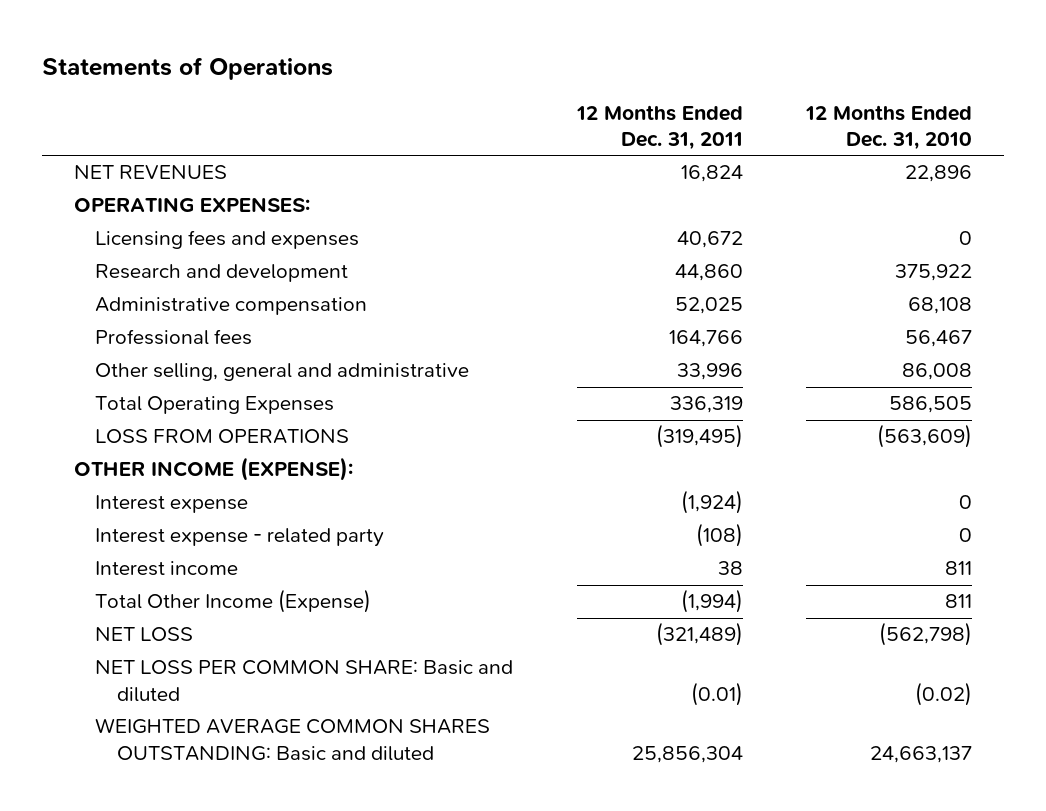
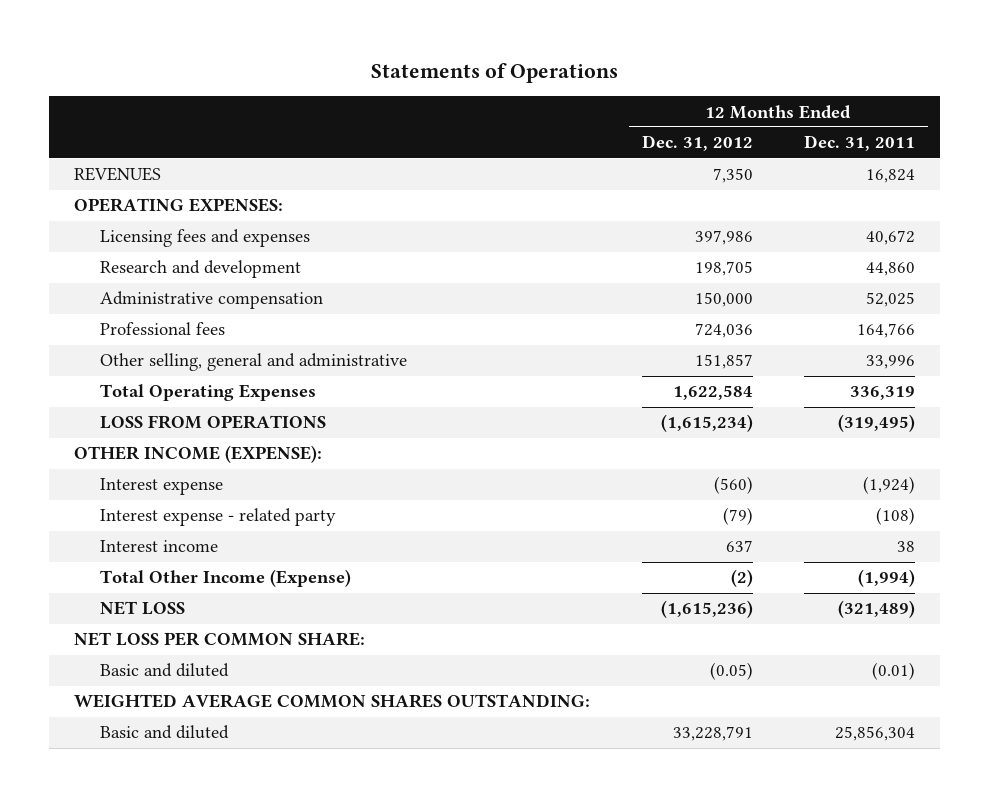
[804,104,972,151] 12 Months Ended Dec. 31, 2010 -> none
none -> [641,135,753,152] Dec. 31, 2012
[74,165,228,180] NET REVENUES -> [74,167,162,182] REVENUES
none -> [74,632,366,647] NET LOSS PER COMMON SHARE:
[95,660,514,702] NET LOSS PER COMMON SHARE: Basic and diluted -> [100,663,230,678] Basic and diluted
none -> [74,694,591,709] WEIGHTED AVERAGE COMMON SHARES OUTSTANDING:
[95,718,491,761] WEIGHTED AVERAGE COMMON SHARES OUTSTANDING: Basic and diluted -> [100,725,230,740] Basic and diluted

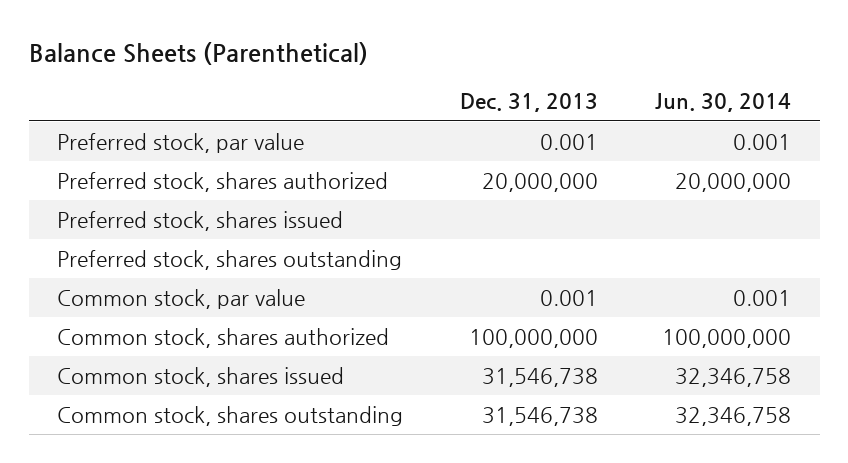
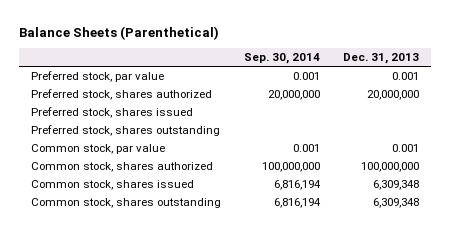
[655,93,792,113] Jun. 30, 2014 -> none
none -> [243,53,320,65] Sep. 30, 2014
[482,367,599,387] 31,546,738 -> [373,179,420,190] 6,309,348
[482,406,599,426] 31,546,738 -> [373,197,420,208] 6,309,348

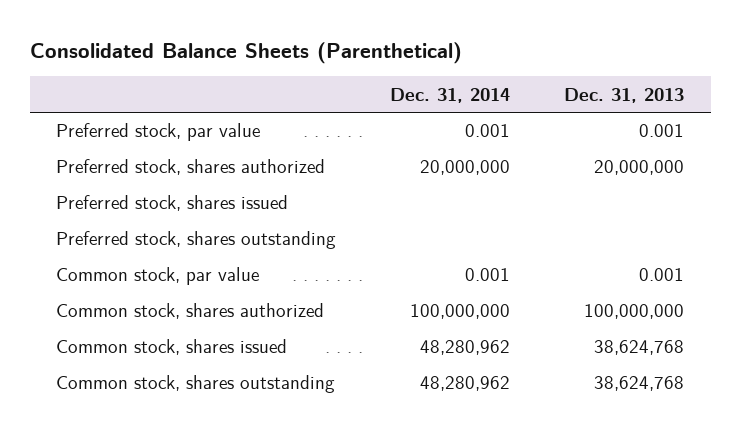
[19,25,220,40] Balance Sheets (Parenthetical) -> [29,41,462,64] Consolidated Balance Sheets (Parenthetical)
[243,53,320,65] Sep. 30, 2014 -> none
none -> [390,87,511,103] Dec. 31, 2014
[373,179,420,190] 6,309,348 -> [594,340,685,356] 38,624,768
[373,197,420,208] 6,309,348 -> [594,376,685,392] 38,624,768

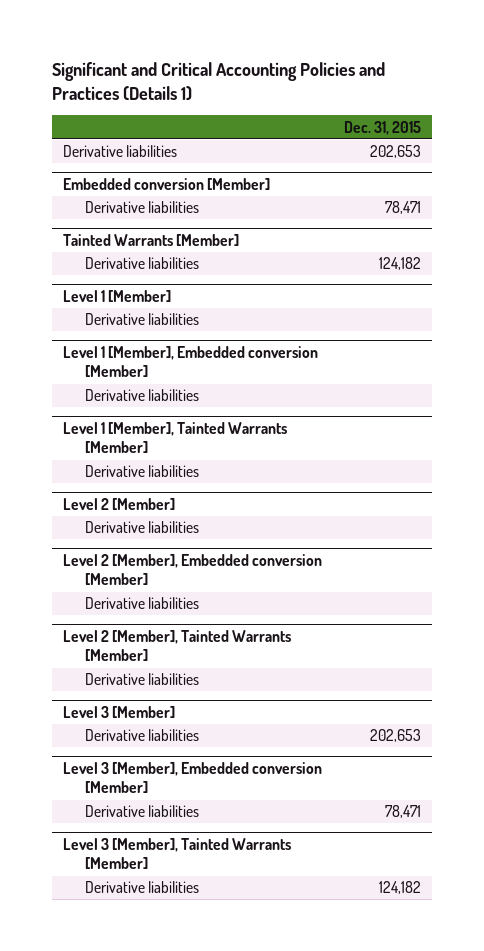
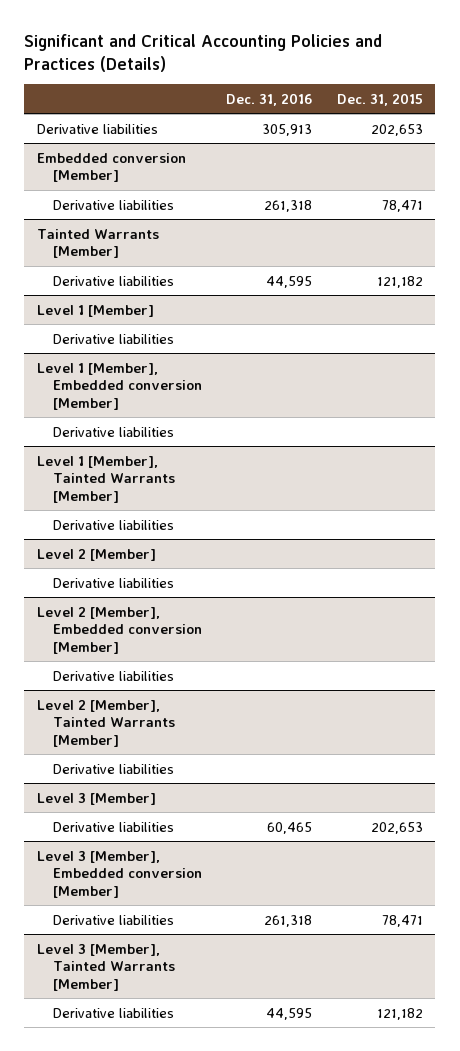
[51,61,385,101] Significant and Critical Accounting Policies and Practices (Details 1) -> [24,33,383,72] Significant and Critical Accounting Policies and Practices (Details)
none -> [226,92,313,106] Dec. 31, 2016
[378,257,421,271] 124,182 -> [377,275,424,288] 121,182
[378,881,421,895] 124,182 -> [377,1007,424,1020] 121,182

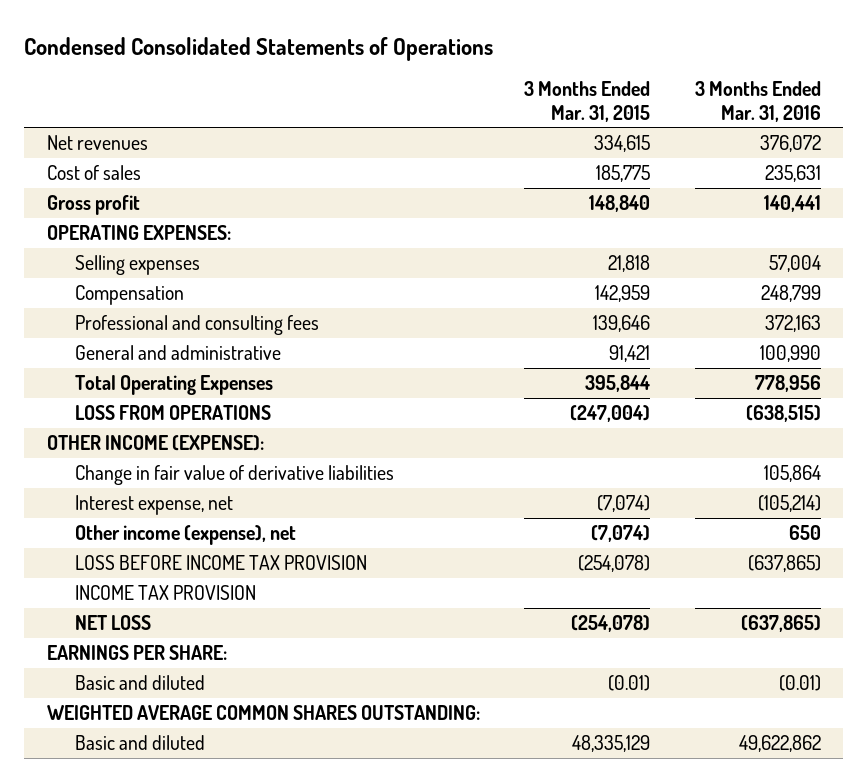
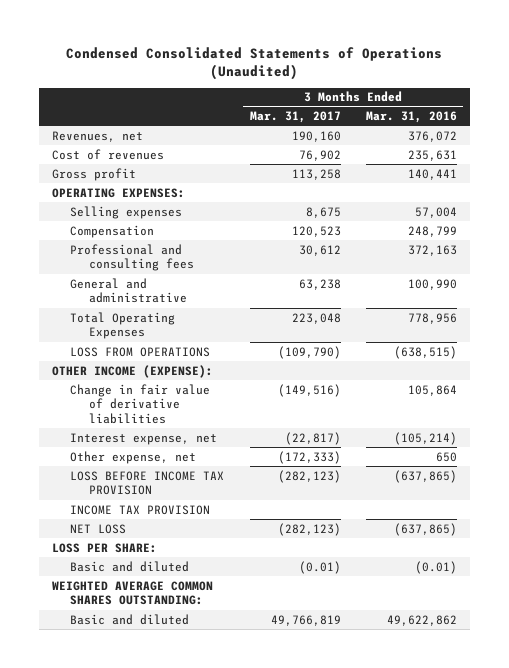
[24,36,494,61] Condensed Consolidated Statements of Operations -> [66,46,443,80] Condensed Consolidated Statements of Operations (Unaudited)
[524,81,651,122] 3 Months Ended Mar. 31, 2015 -> none
none -> [249,111,341,124] Mar. 31, 2017
[46,135,148,151] Net revenues -> [51,130,143,142] Revenues, net
[46,165,141,181] Cost of sales -> [51,148,164,160] Cost of revenues
[74,525,296,546] Other income (expense), net -> [70,450,197,464] Other expense, net
[46,645,227,661] EARNINGS PER SHARE: -> [51,542,157,553] LOSS PER SHARE:

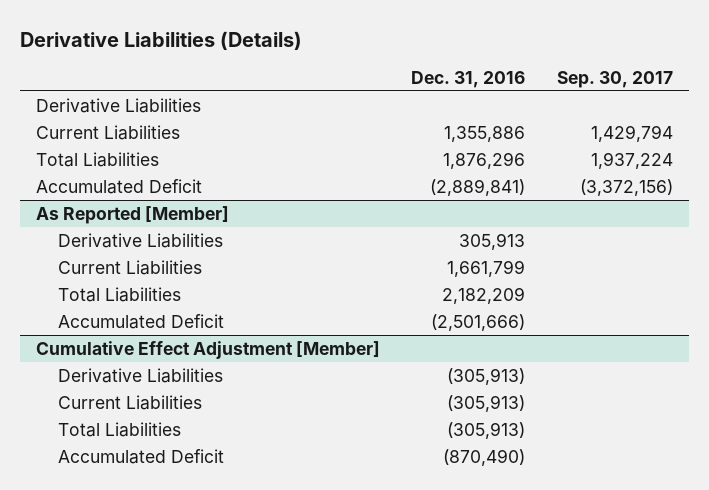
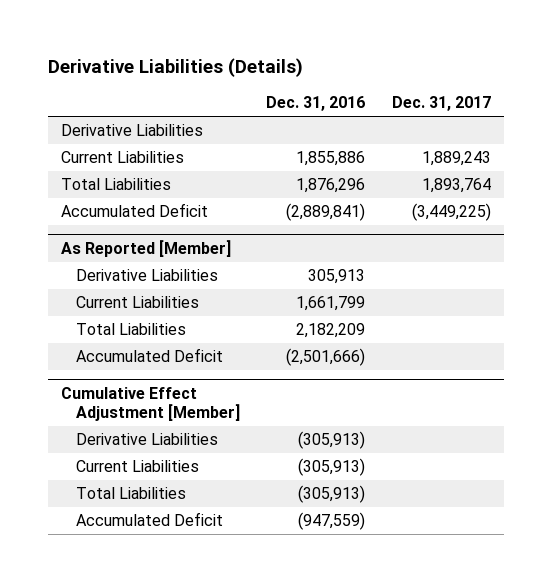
[556,70,673,88] Sep. 30, 2017 -> none
none -> [391,96,491,112] Dec. 31, 2017
[444,125,526,142] 1,355,886 -> [296,151,366,167] 1,855,886
[443,448,526,466] (870,490) -> [298,512,366,531] (947,559)

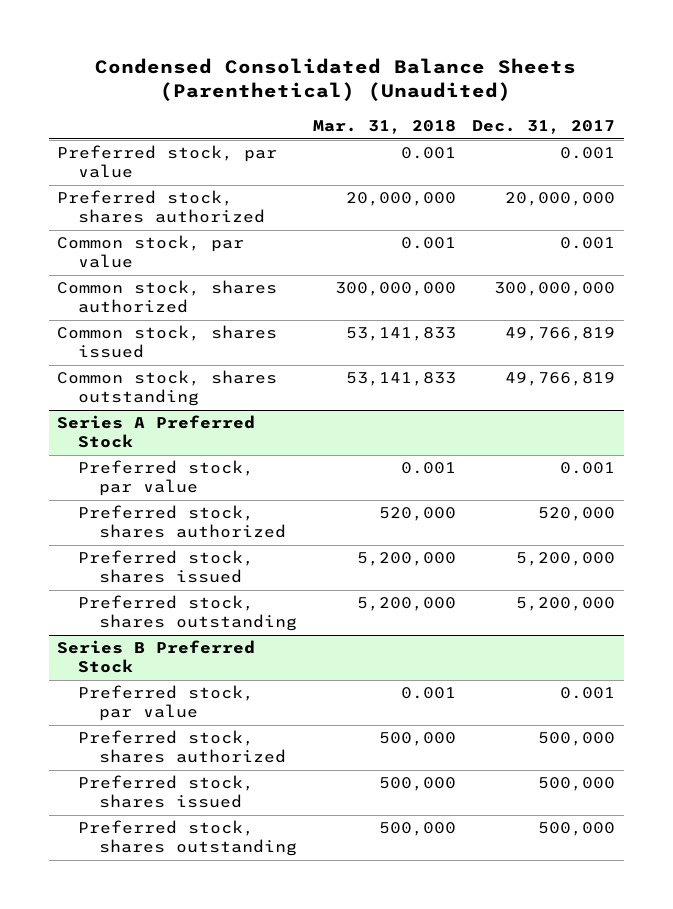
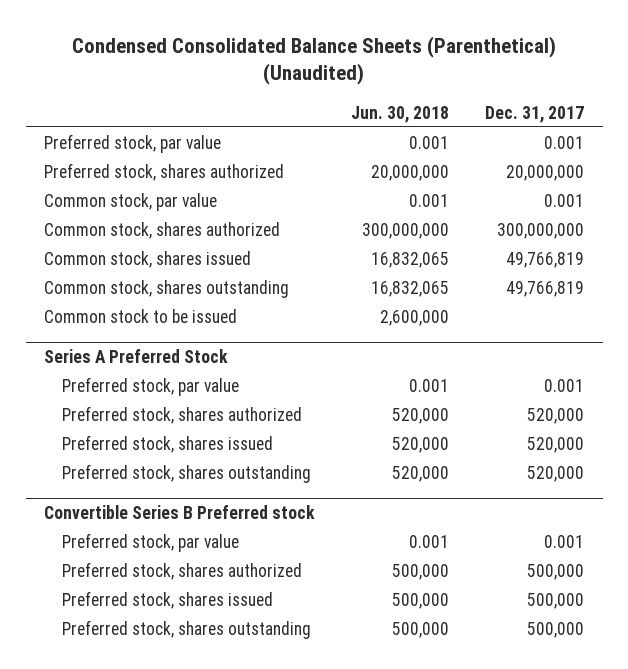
[313,120,457,135] Mar. 31, 2018 -> none
none -> [351,105,450,123] Jun. 30, 2018
none -> [43,308,237,323] Common stock to be issued
[516,552,616,567] 5,200,000 -> [527,436,585,453] 520,000
[516,597,616,612] 5,200,000 -> [527,465,585,482] 520,000
[57,640,256,674] Series B Preferred Stock -> [43,505,315,520] Convertible Series B Preferred stock

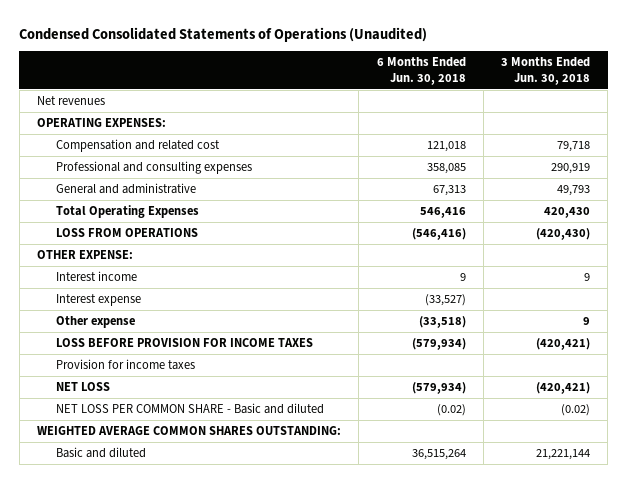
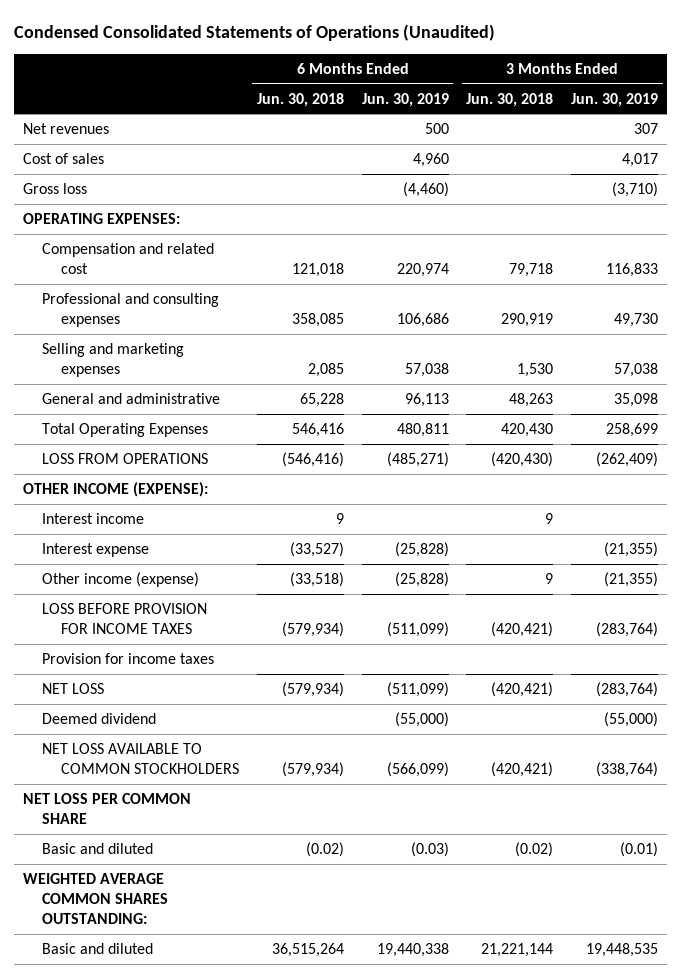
none -> [361,92,449,107] Jun. 30, 2019
none -> [571,92,659,107] Jun. 30, 2019
none -> [22,152,104,164] Cost of sales
none -> [22,182,87,194] Gross loss
none -> [41,342,184,377] Selling and marketing expenses
[432,184,466,196] 67,313 -> [299,392,344,407] 65,228
[557,184,591,196] 49,793 -> [509,392,554,407] 48,263
[37,249,134,259] OTHER EXPENSE: -> [22,481,208,497] OTHER INCOME (EXPENSE):
[55,315,135,328] Other expense -> [41,571,199,587] Other income (expense)
none -> [41,712,156,724] Deemed dividend
none -> [41,742,240,774] NET LOSS AVAILABLE TO COMMON STOCKHOLDERS
none -> [22,792,191,824] NET LOSS PER COMMON SHARE
[55,402,324,414] NET LOSS PER COMMON SHARE - Basic and diluted -> [41,842,153,854] Basic and diluted

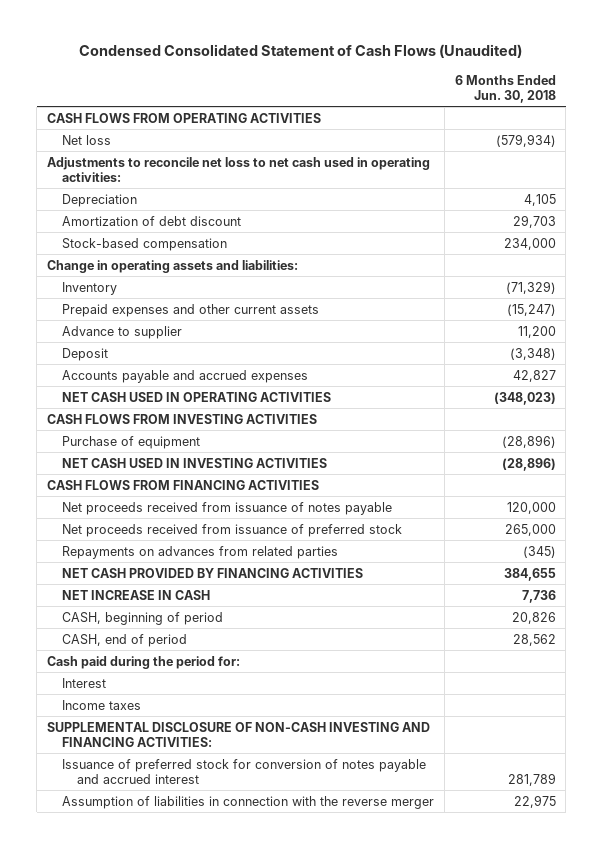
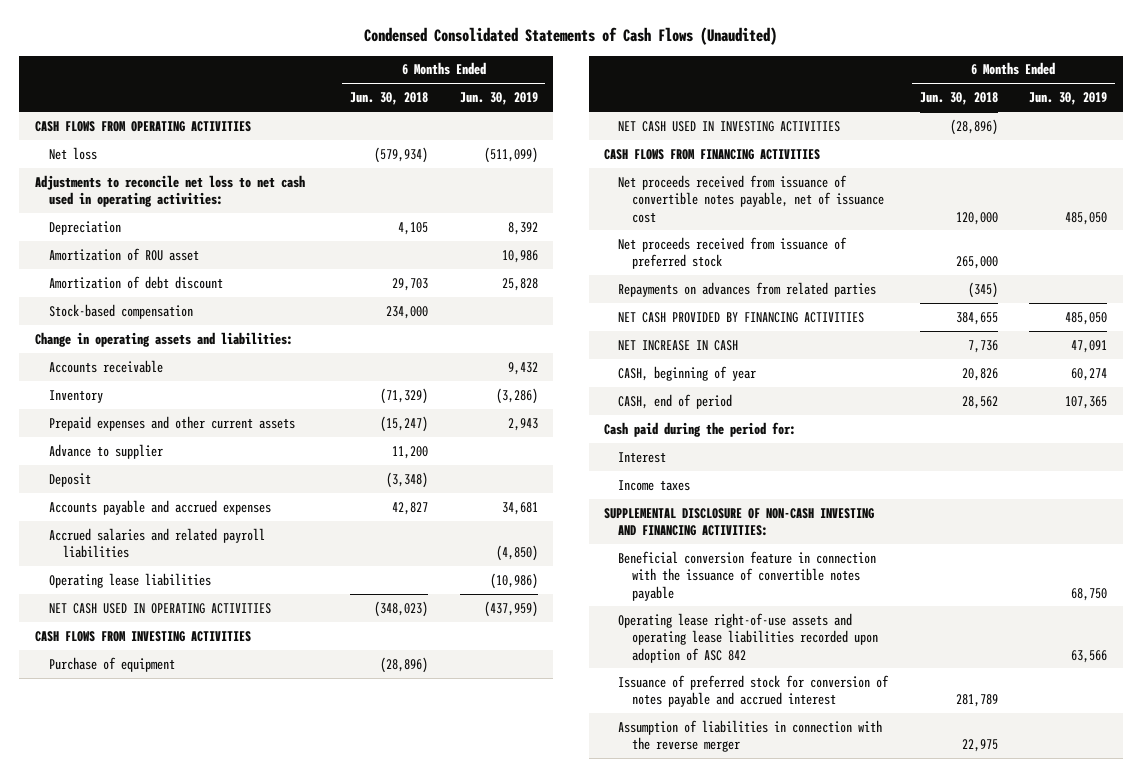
[79,44,523,59] Condensed Consolidated Statement of Cash Flows (Unaudited) -> [363,27,777,46] Condensed Consolidated Statements of Cash Flows (Unaudited)
none -> [459,92,538,106] Jun. 30, 2019
none -> [48,247,199,261] Amortization of ROU asset
none -> [48,359,163,373] Accounts receivable
none -> [48,527,265,559] Accrued salaries and related payroll liabilities
none -> [48,572,211,588] Operating lease liabilities
[62,501,393,515] Net proceeds received from issuance of notes payable -> [618,174,885,223] Net proceeds received from issuance of convertible notes payable, net of issuance cost
[62,611,224,625] CASH, beginning of period -> [618,365,757,381] CASH, beginning of year
none -> [618,550,877,601] Beneficial conversion feature in connection with the issuance of convertible notes payable
none -> [618,612,879,663] Operating lease right-of-use assets and operating lease liabilities recorded upon adoption of ASC 842

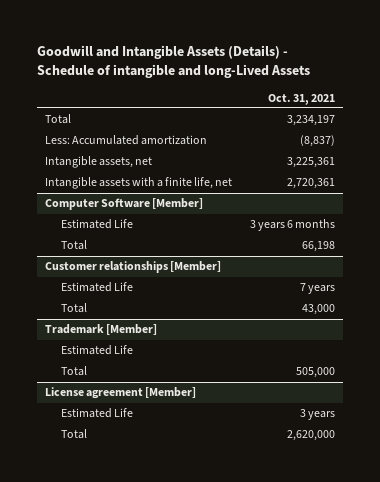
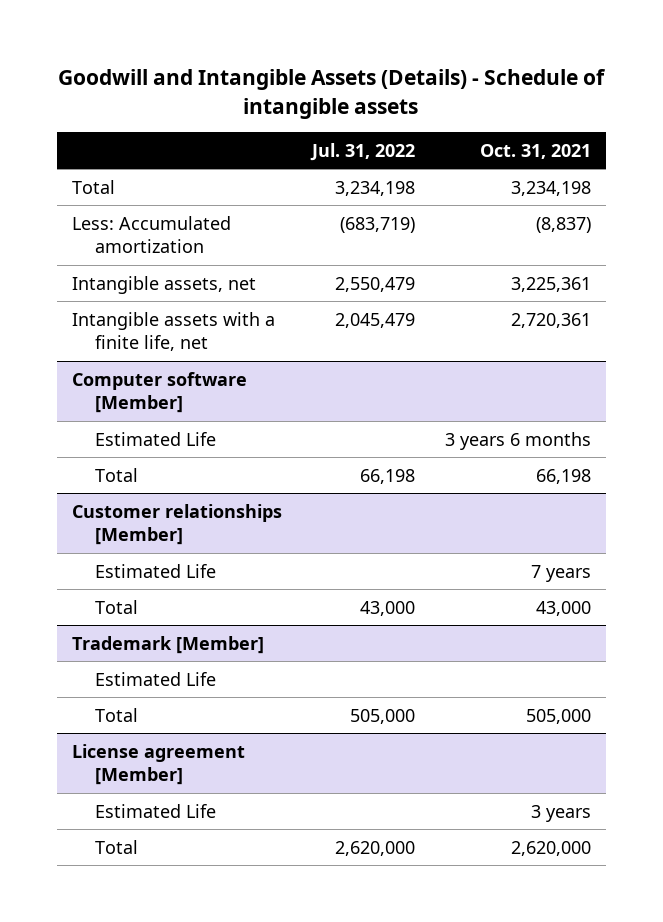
[36,44,310,78] Goodwill and Intangible Assets (Details) - Schedule of intangible and long-Lived Assets -> [58,69,607,119] Goodwill and Intangible Assets (Details) - Schedule of intangible assets
none -> [309,142,415,161] Jul. 31, 2022
[286,115,335,127] 3,234,197 -> [510,180,591,196] 3,234,198
[45,198,204,211] Computer Software [Member] -> [72,371,248,414] Computer software [Member]

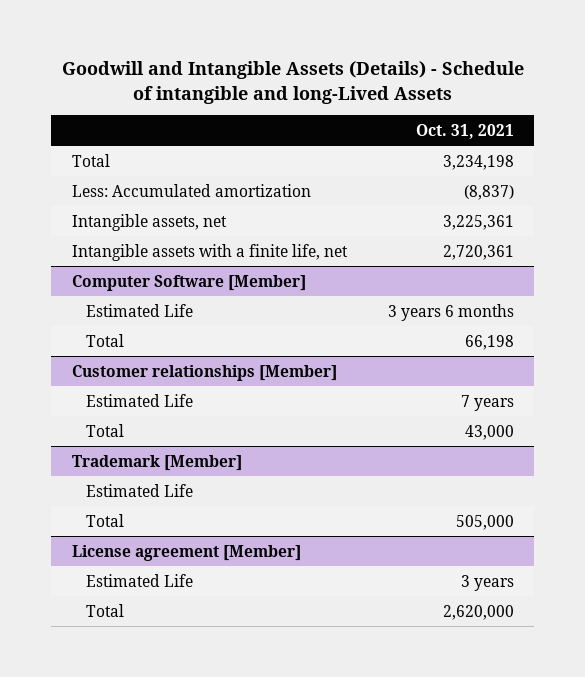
[58,69,607,119] Goodwill and Intangible Assets (Details) - Schedule of intangible assets -> [61,61,524,104] Goodwill and Intangible Assets (Details) - Schedule of intangible and long-Lived Assets
[309,142,415,161] Jul. 31, 2022 -> none
[72,371,248,414] Computer software [Member] -> [71,274,306,291] Computer Software [Member]

